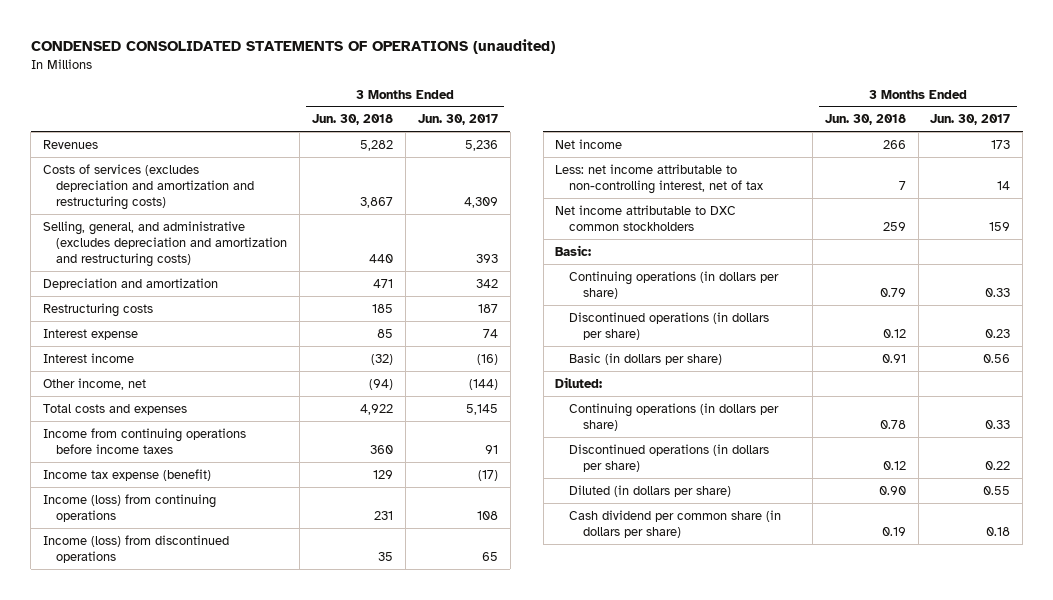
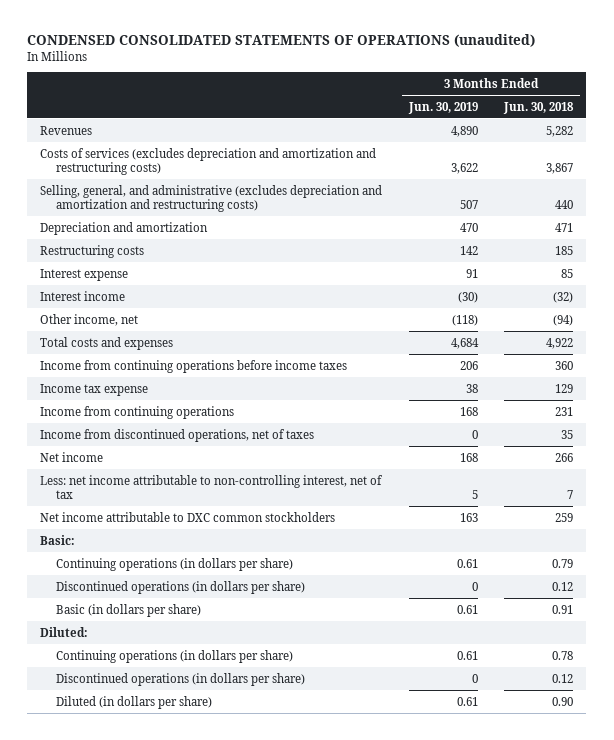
[417,114,498,126] Jun. 30, 2017 -> none
none -> [407,101,478,114] Jun. 30, 2019
[42,468,211,481] Income tax expense (benefit) -> [40,383,149,396] Income tax expense
[42,493,216,522] Income (loss) from continuing operations -> [40,405,235,419] Income from continuing operations
[42,534,229,563] Income (loss) from discontinued operations -> [40,428,315,442] Income from discontinued operations, net of taxes
[569,509,782,538] Cash dividend per common share (in dollars per share) -> none

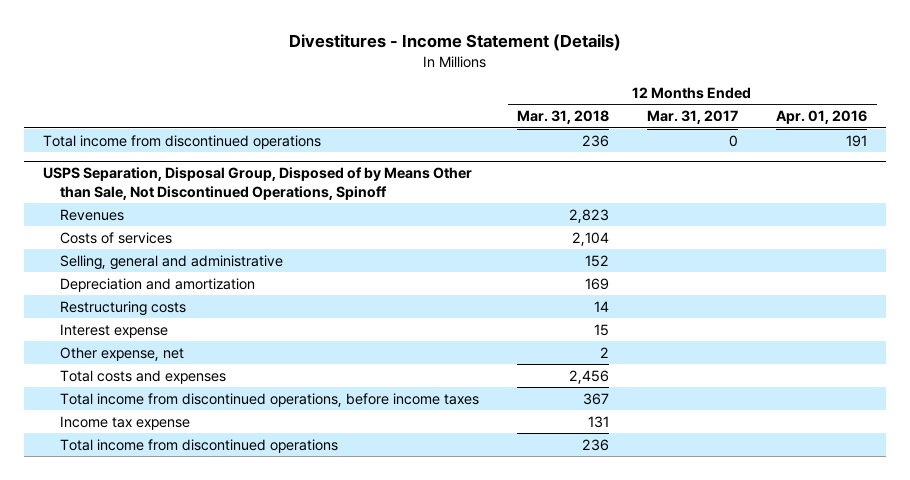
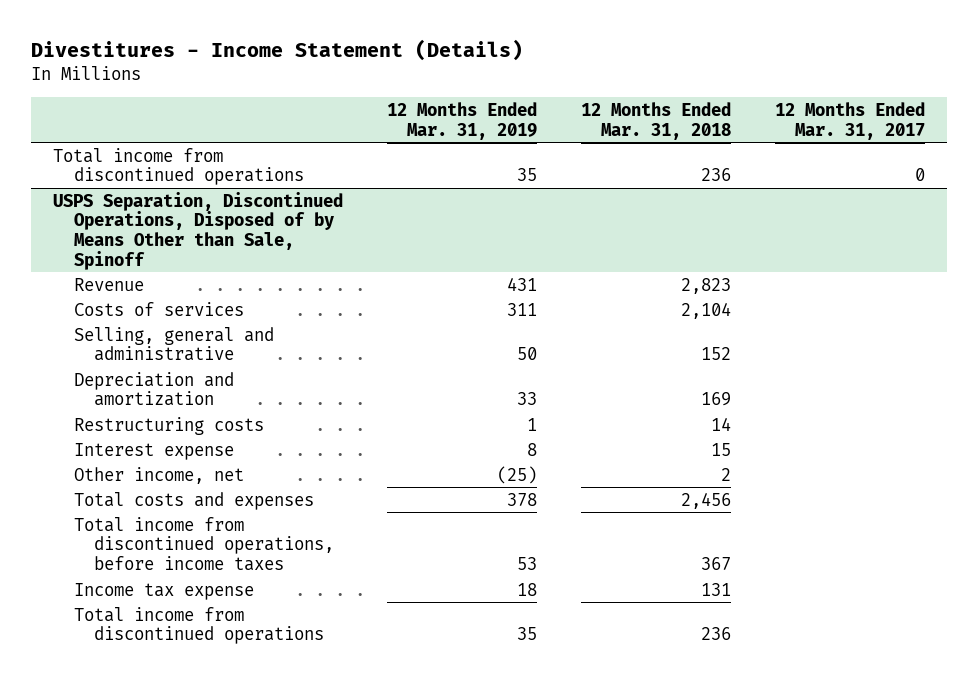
[776,110,868,125] Apr. 01, 2016 -> none
none -> [387,102,538,140] 12 Months Ended Mar. 31, 2019
[43,167,473,200] USPS Separation, Disposal Group, Disposed of by Means Other than Sale, Not Discontinued Operations, Spinoff -> [53,191,344,270] USPS Separation, Discontinued Operations, Disposed of by Means Other than Sale, Spinoff
[60,208,125,221] Revenues -> [73,277,144,291] Revenue
[60,346,185,361] Other expense, net -> [73,466,244,484] Other income, net

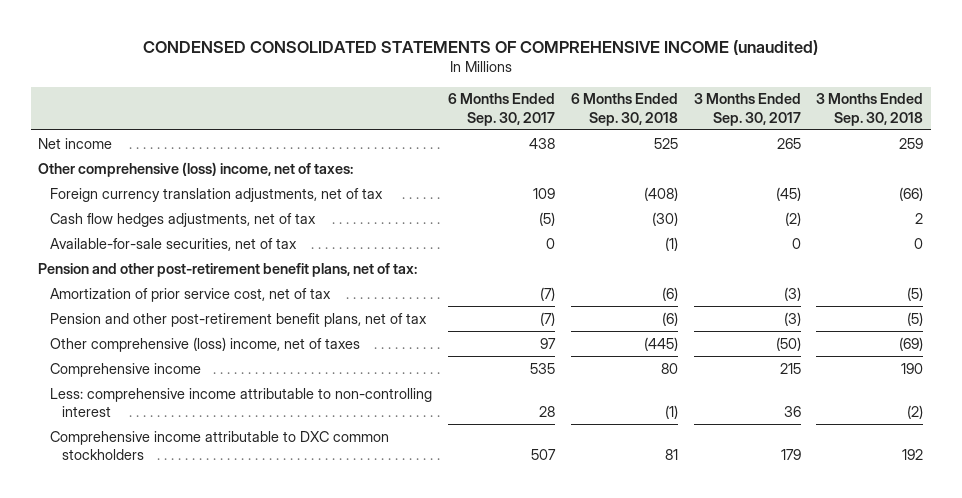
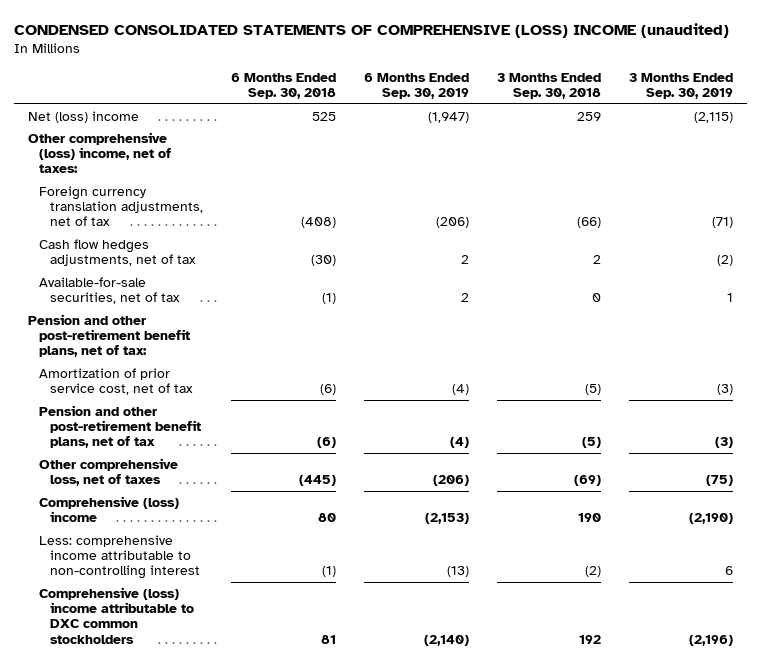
[142,39,818,55] CONDENSED CONSOLIDATED STATEMENTS OF COMPREHENSIVE INCOME (unaudited) -> [14,23,730,39] CONDENSED CONSOLIDATED STATEMENTS OF COMPREHENSIVE (LOSS) INCOME (unaudited)
[448,93,556,126] 6 Months Ended Sep. 30, 2017 -> none
[693,93,801,126] 3 Months Ended Sep. 30, 2017 -> none
none -> [363,73,469,100] 6 Months Ended Sep. 30, 2019
none -> [628,73,733,100] 3 Months Ended Sep. 30, 2019
[38,137,113,149] Net income -> [28,110,140,123] Net (loss) income
[50,336,361,352] Other comprehensive (loss) income, net of taxes -> [39,457,179,487] Other comprehensive loss, net of taxes
[50,362,202,377] Comprehensive income -> [39,495,180,523] Comprehensive (loss) income
[50,430,390,461] Comprehensive income attributable to DXC common stockholders -> [39,586,194,644] Comprehensive (loss) income attributable to DXC common stockholders

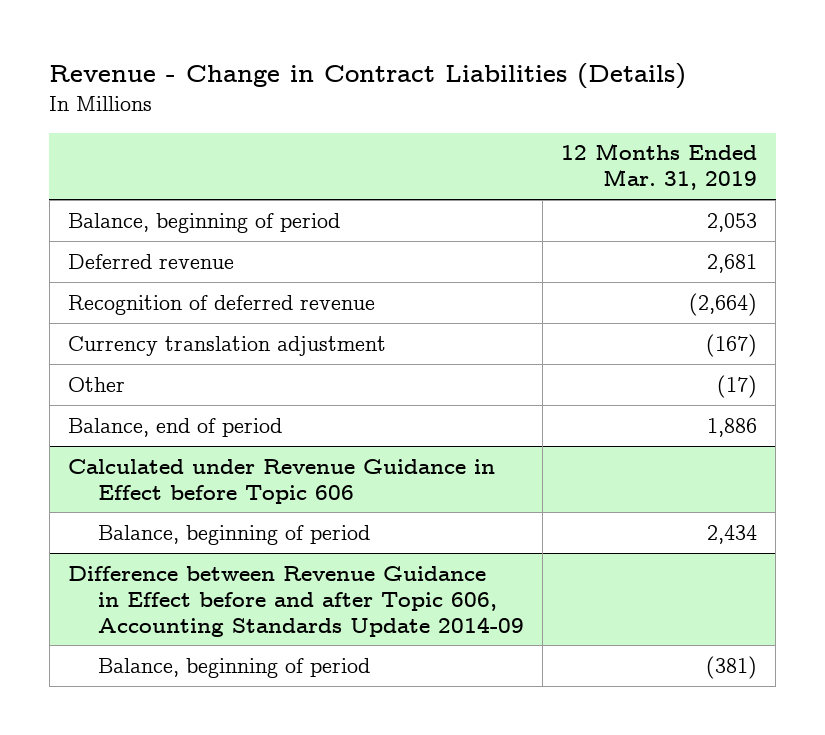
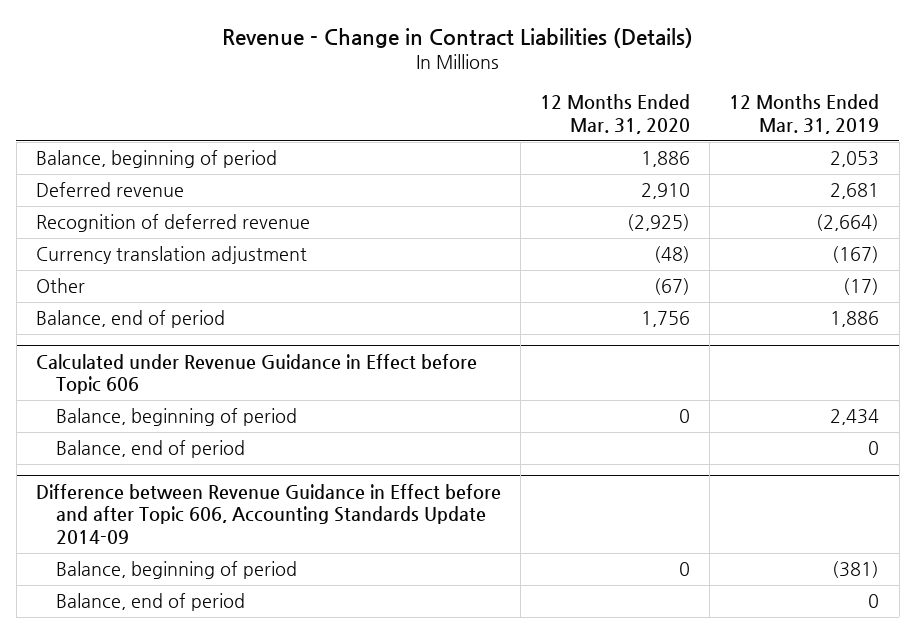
none -> [540,94,691,134] 12 Months Ended Mar. 31, 2020
none -> [55,440,245,459] Balance, end of period
none -> [55,593,245,612] Balance, end of period

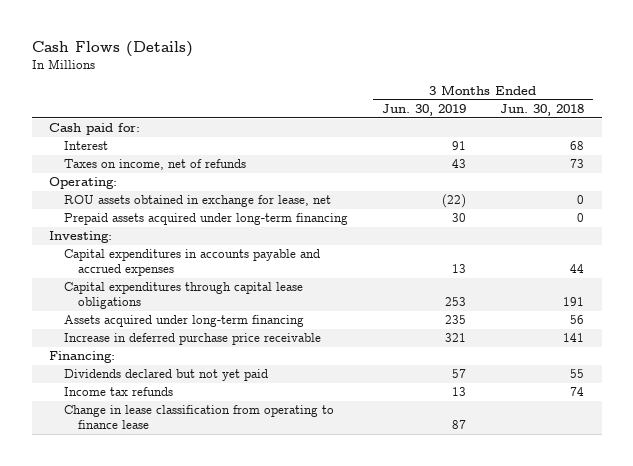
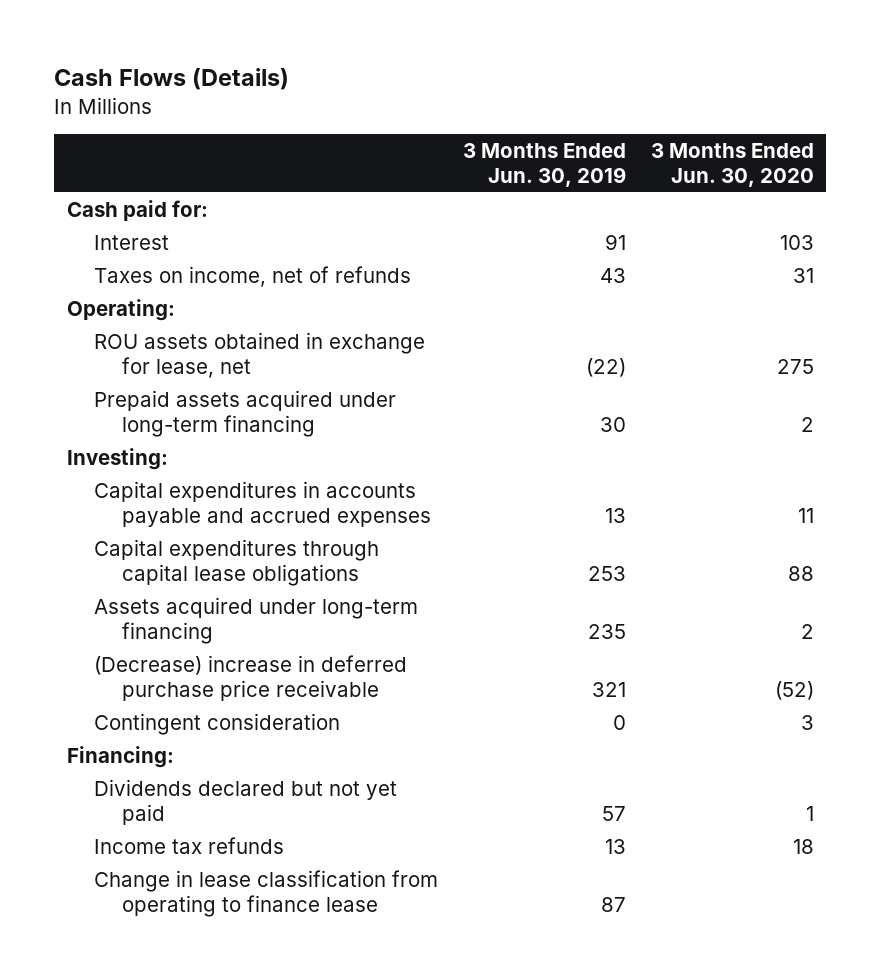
[500,104,585,117] Jun. 30, 2018 -> none
none -> [650,143,814,187] 3 Months Ended Jun. 30, 2020
[63,333,321,346] Increase in deferred purchase price receivable -> [94,655,408,701] (Decrease) increase in deferred purchase price receivable
none -> [94,713,341,736] Contingent consideration

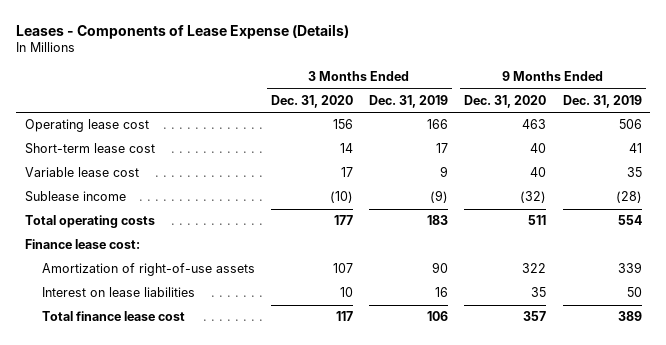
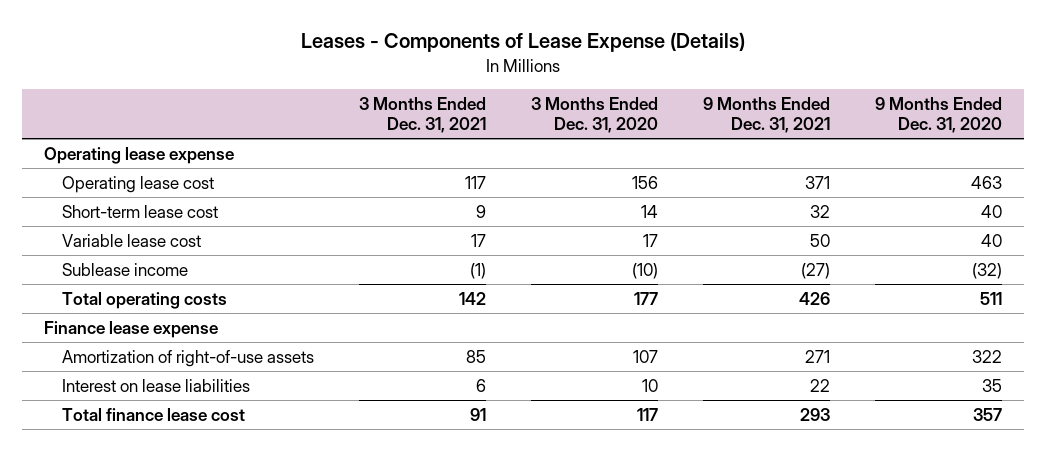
[369,94,449,108] Dec. 31, 2019 -> none
[562,94,642,108] Dec. 31, 2019 -> none
none -> [358,96,486,134] 3 Months Ended Dec. 31, 2021
none -> [702,96,830,134] 9 Months Ended Dec. 31, 2021
none -> [44,146,235,164] Operating lease expense
[24,239,140,250] Finance lease cost: -> [44,320,219,338] Finance lease expense

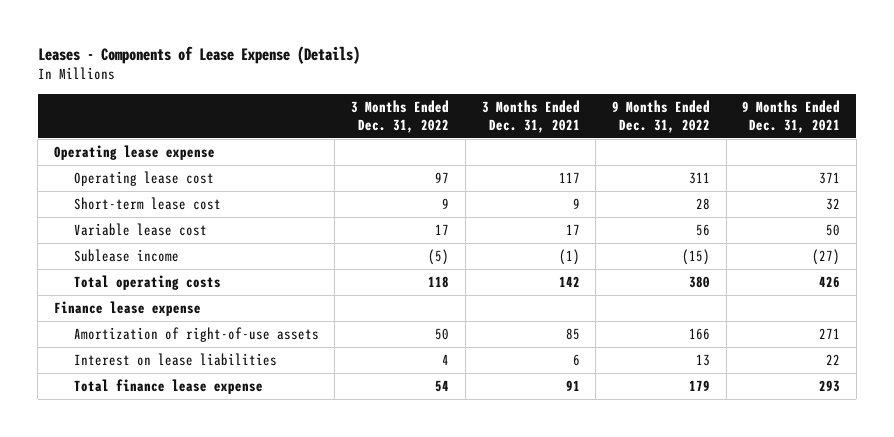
[530,96,658,134] 3 Months Ended Dec. 31, 2020 -> none
[874,96,1002,134] 9 Months Ended Dec. 31, 2020 -> none
none -> [351,99,450,133] 3 Months Ended Dec. 31, 2022
none -> [611,99,710,133] 9 Months Ended Dec. 31, 2022
[61,407,245,421] Total finance lease cost -> [73,379,263,395] Total finance lease expense

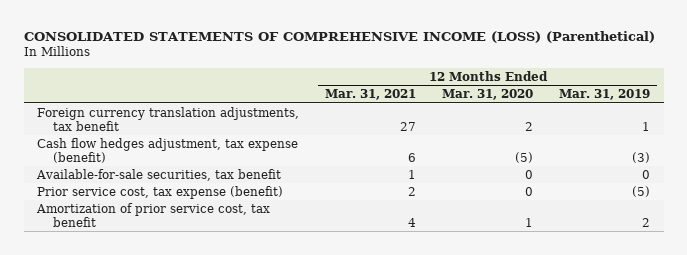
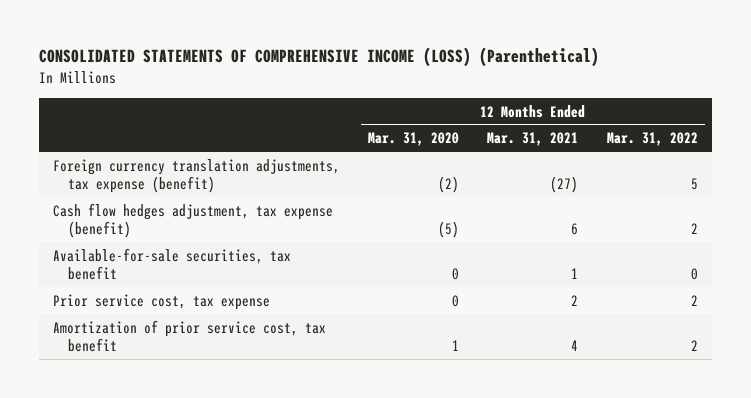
[559,88,651,100] Mar. 31, 2019 -> none
none -> [606,132,698,147] Mar. 31, 2022
[36,106,299,131] Foreign currency translation adjustments, tax benefit -> [52,158,340,194] Foreign currency translation adjustments, tax expense (benefit)
[399,121,416,131] 27 -> [550,176,579,194] (27)
[525,121,534,131] 2 -> [438,176,460,194] (2)
[36,185,283,199] Prior service cost, tax expense (benefit) -> [52,293,270,310] Prior service cost, tax expense

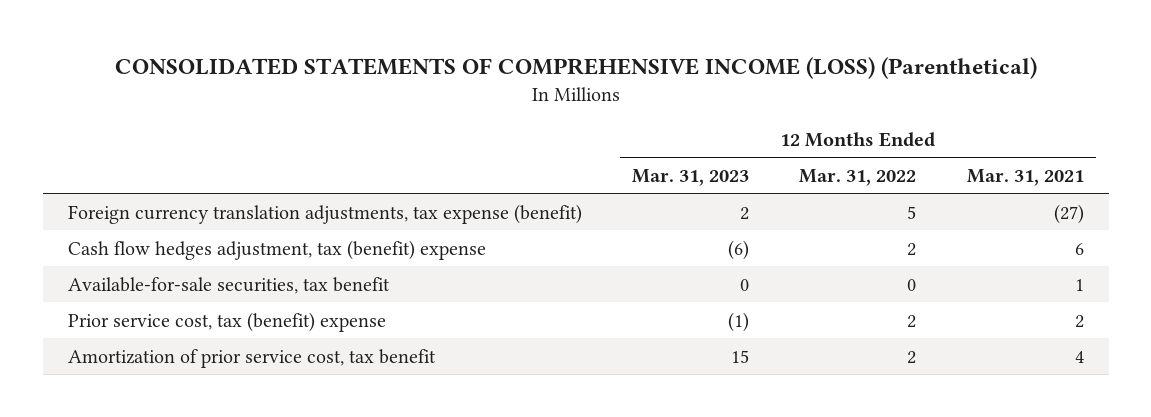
[368,132,460,147] Mar. 31, 2020 -> none
none -> [632,169,750,187] Mar. 31, 2023
[52,202,333,239] Cash flow hedges adjustment, tax expense (benefit) -> [67,239,486,260] Cash flow hedges adjustment, tax (benefit) expense
[52,293,270,310] Prior service cost, tax expense -> [67,311,386,332] Prior service cost, tax (benefit) expense

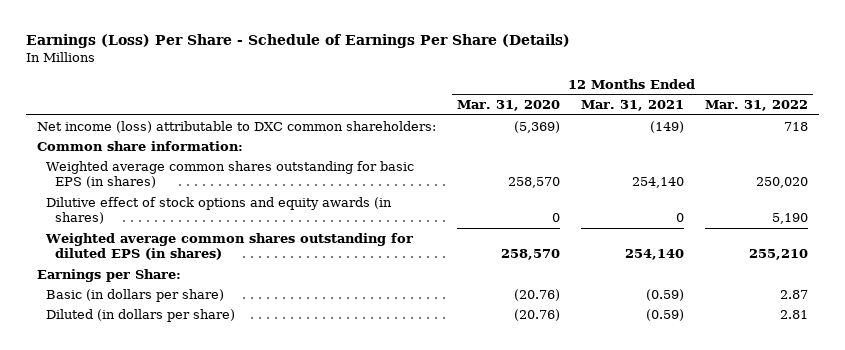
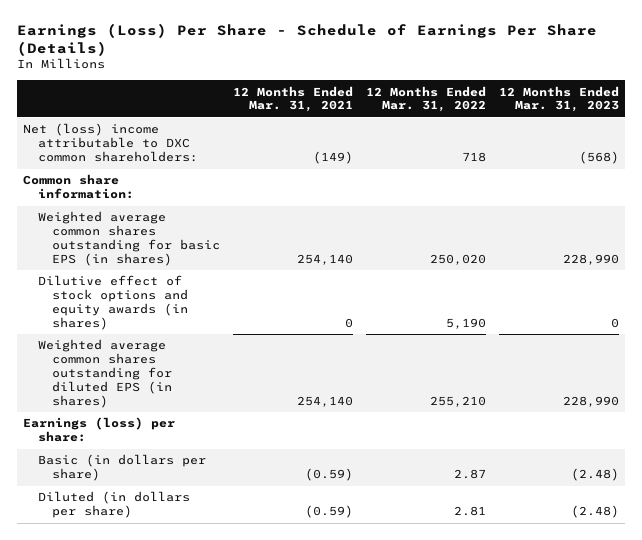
[456,100,560,112] Mar. 31, 2020 -> none
none -> [498,85,619,113] 12 Months Ended Mar. 31, 2023
[36,120,436,133] Net income (loss) attributable to DXC common shareholders: -> [23,123,198,163] Net (loss) income attributable to DXC common shareholders:
[36,268,181,282] Earnings per Share: -> [23,417,176,443] Earnings (loss) per share:

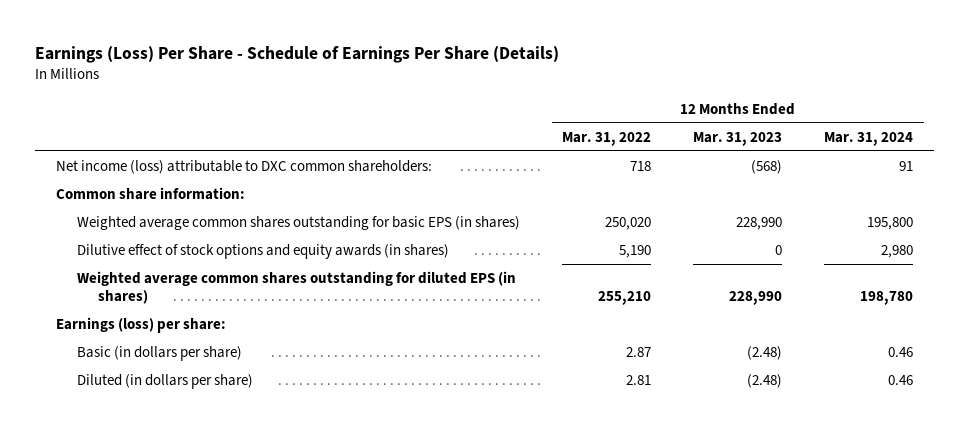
[232,85,353,113] 12 Months Ended Mar. 31, 2021 -> none
none -> [824,131,914,146] Mar. 31, 2024
[23,123,198,163] Net (loss) income attributable to DXC common shareholders: -> [56,159,433,174] Net income (loss) attributable to DXC common shareholders:

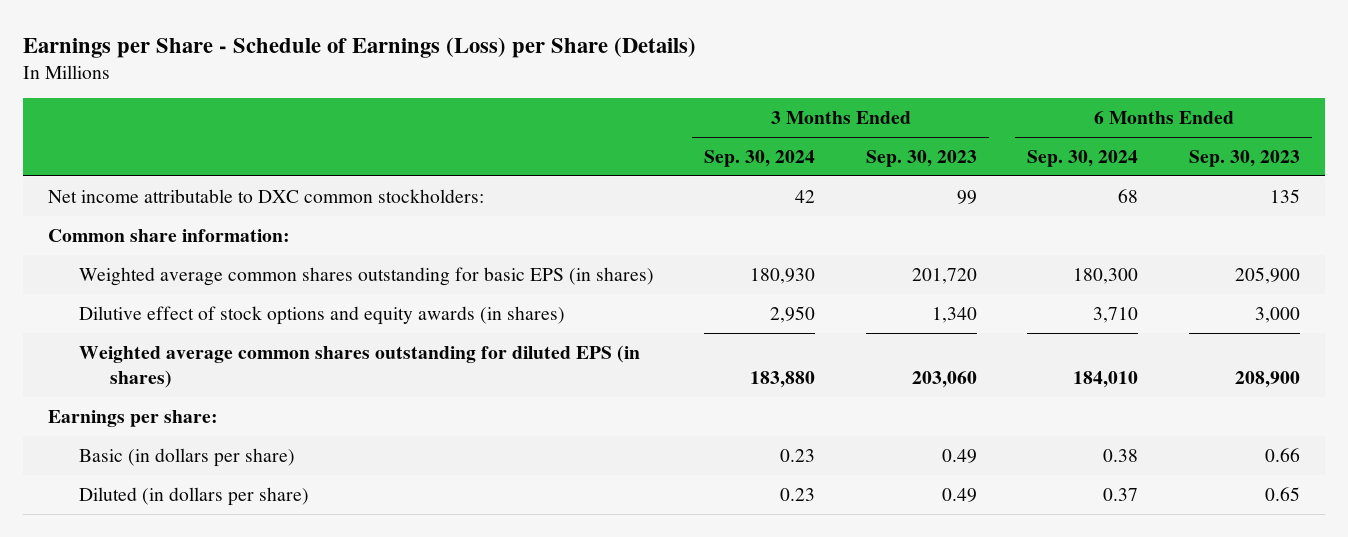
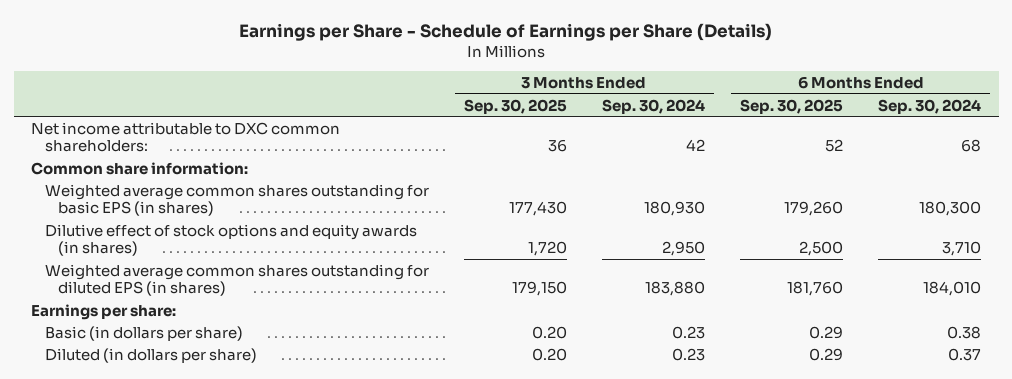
[22,36,696,58] Earnings per Share - Schedule of Earnings (Loss) per Share (Details) -> [239,22,773,41] Earnings per Share - Schedule of Earnings per Share (Details)
[865,149,977,167] Sep. 30, 2023 -> none
[1188,149,1300,167] Sep. 30, 2023 -> none
none -> [463,98,567,114] Sep. 30, 2025
none -> [739,98,843,114] Sep. 30, 2025
[48,188,485,203] Net income attributable to DXC common stockholders: -> [31,121,341,153] Net income attributable to DXC common shareholders:

